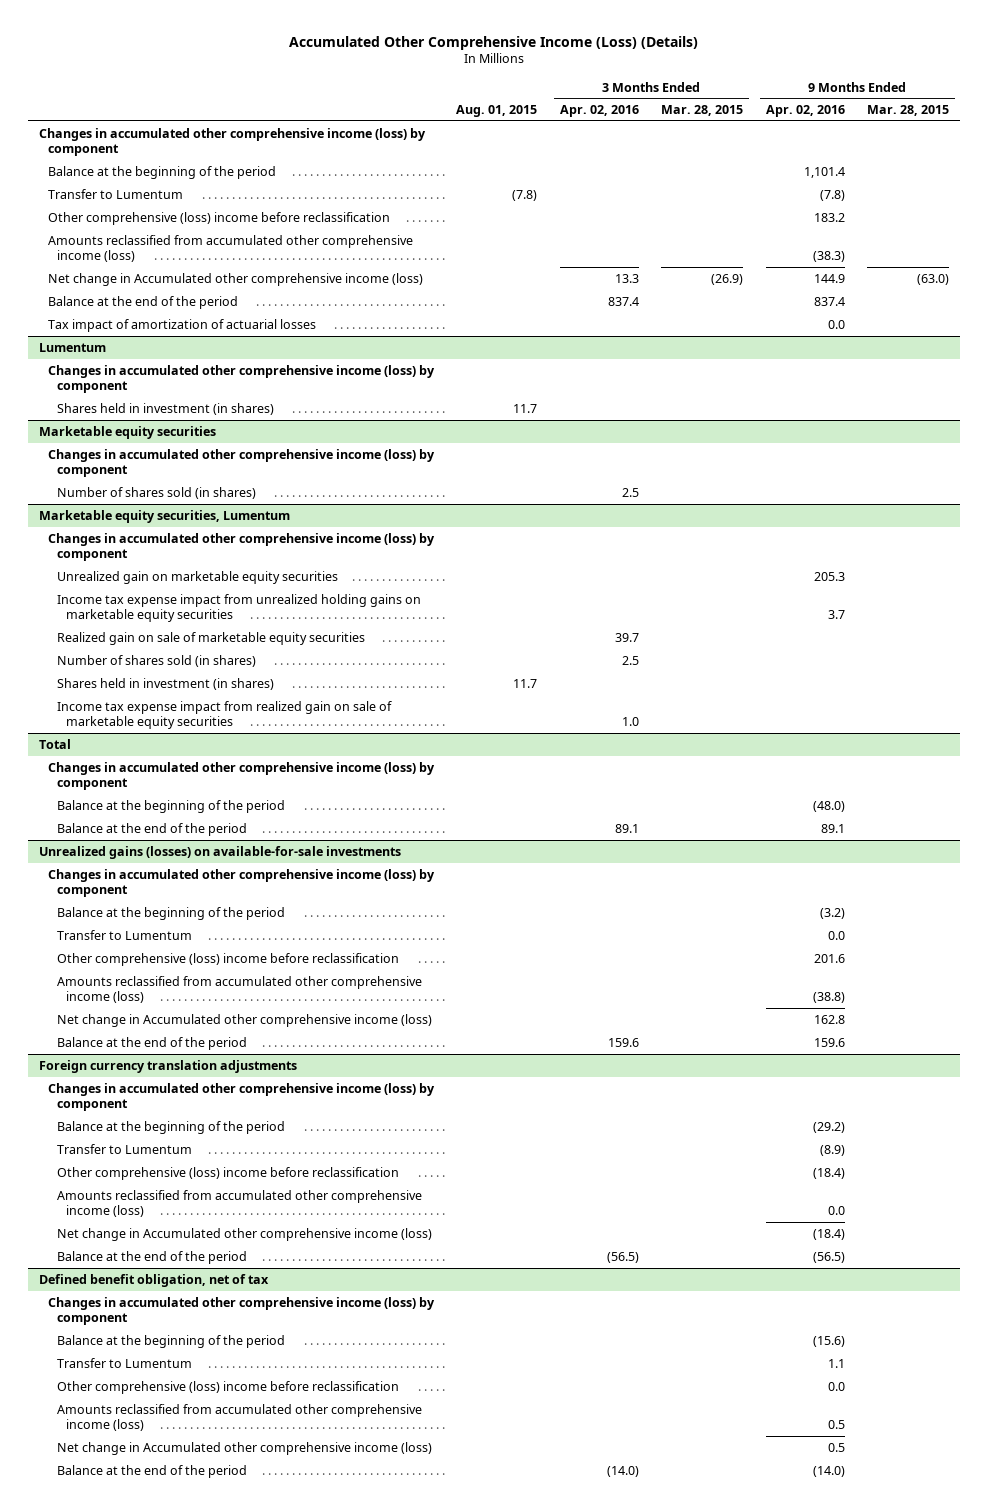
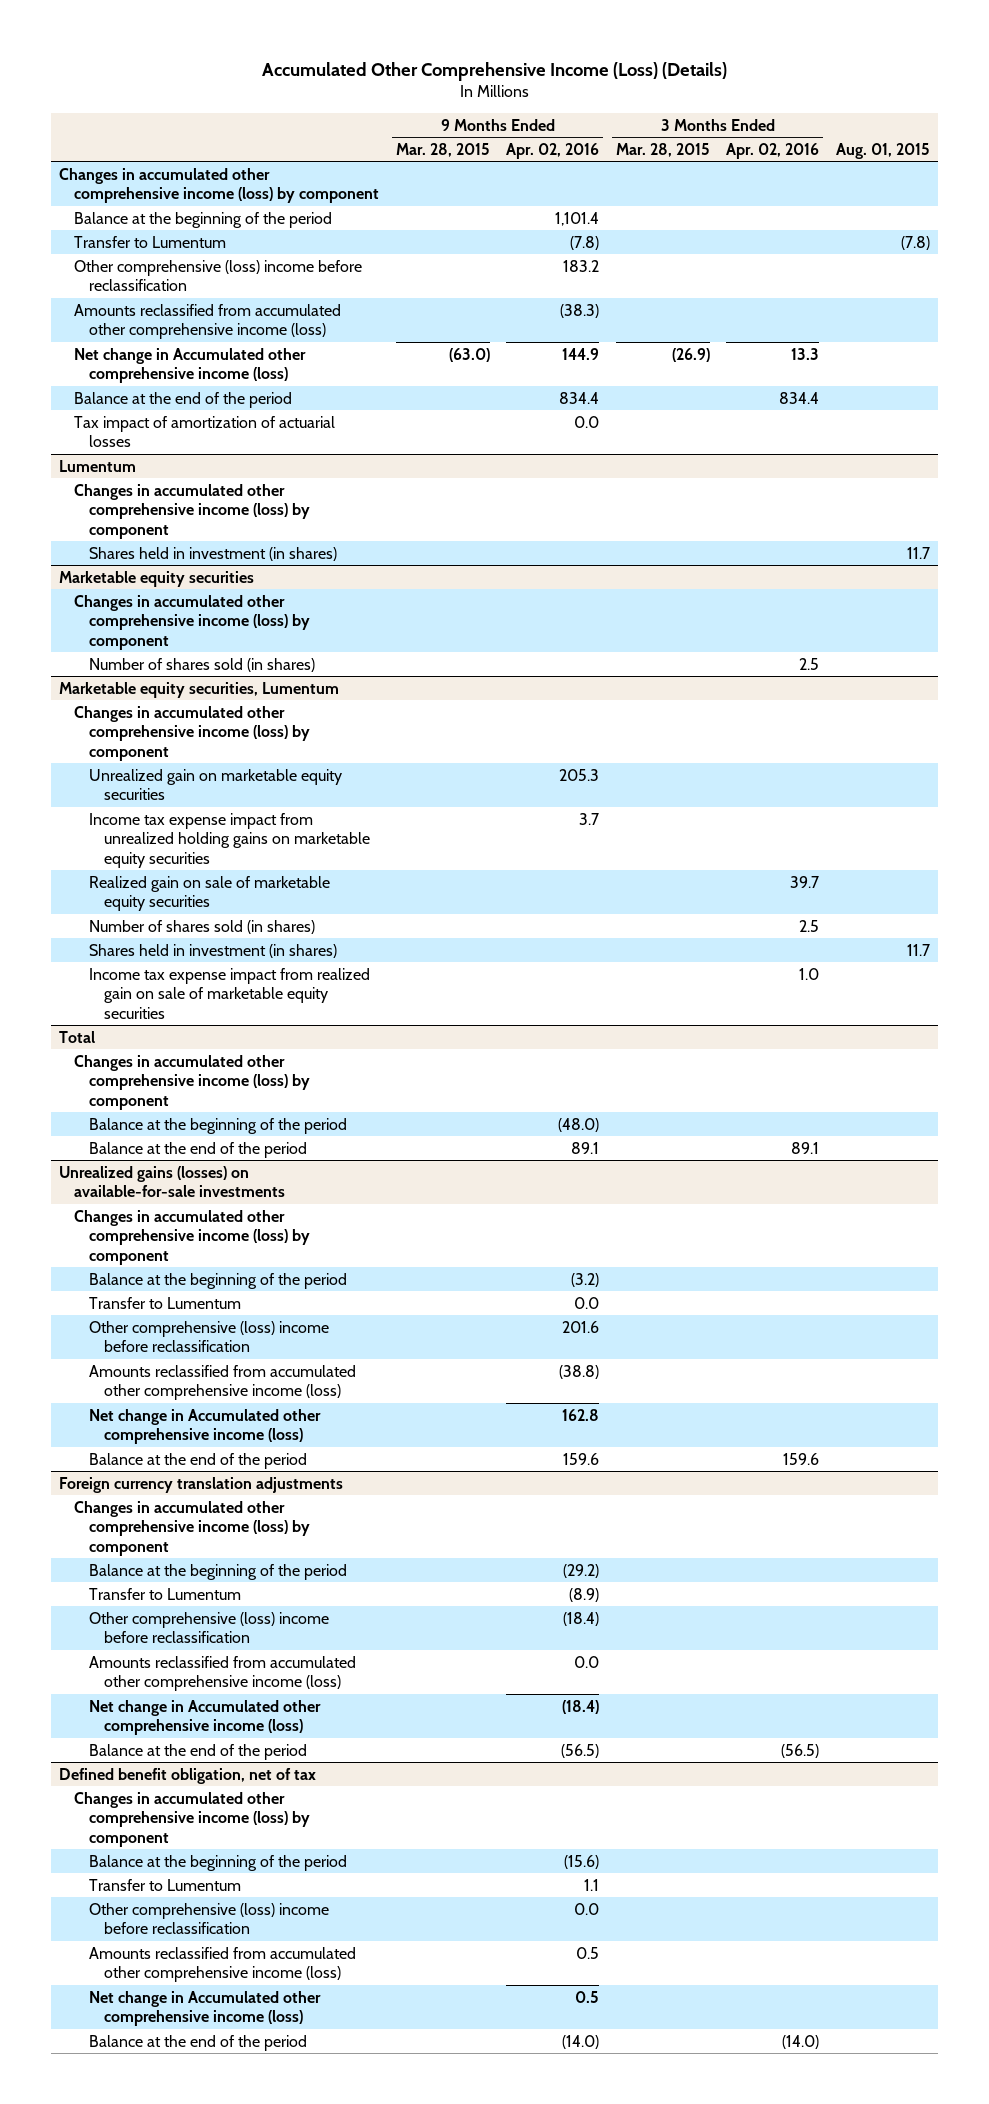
[607,296,639,306] 837.4 -> [779,391,820,404] 834.4
[813,296,845,306] 837.4 -> [559,391,600,404] 834.4

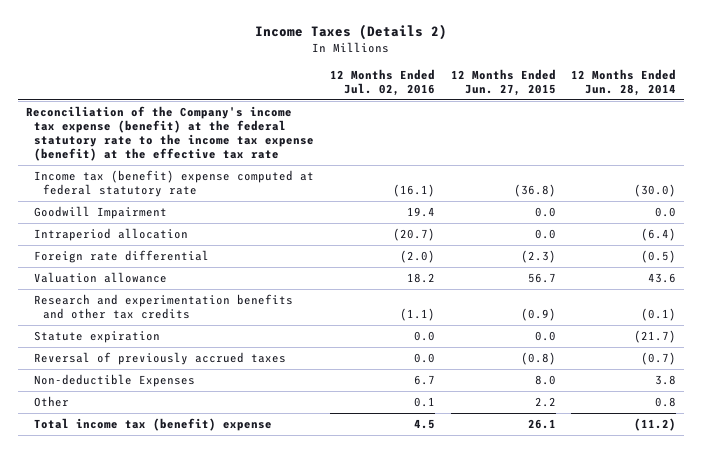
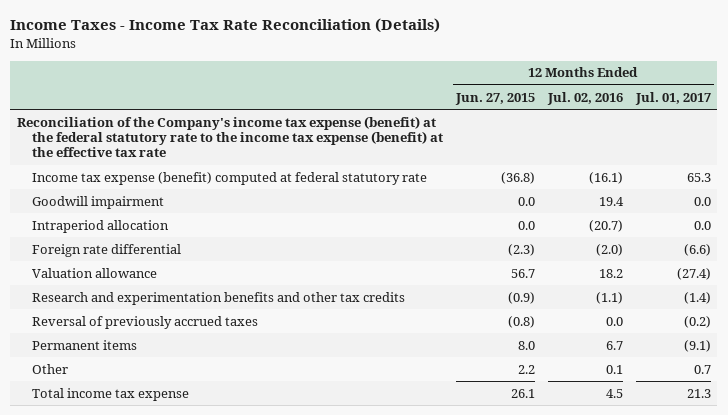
[255,24,448,41] Income Taxes (Details 2) -> [10,18,441,34] Income Taxes - Income Tax Rate Reconciliation (Details)
[571,69,677,96] 12 Months Ended Jun. 28, 2014 -> none
none -> [634,91,711,105] Jul. 01, 2017
[34,170,315,198] Income tax (benefit) expense computed at federal statutory rate -> [31,171,427,185] Income tax expense (benefit) computed at federal statutory rate
[34,206,168,220] Goodwill Impairment -> [31,195,164,209] Goodwill impairment
[34,331,161,344] Statute expiration -> none
[34,374,196,388] Non-deductible Expenses -> [31,339,137,350] Permanent items
[34,418,273,432] Total income tax (benefit) expense -> [31,387,189,401] Total income tax expense

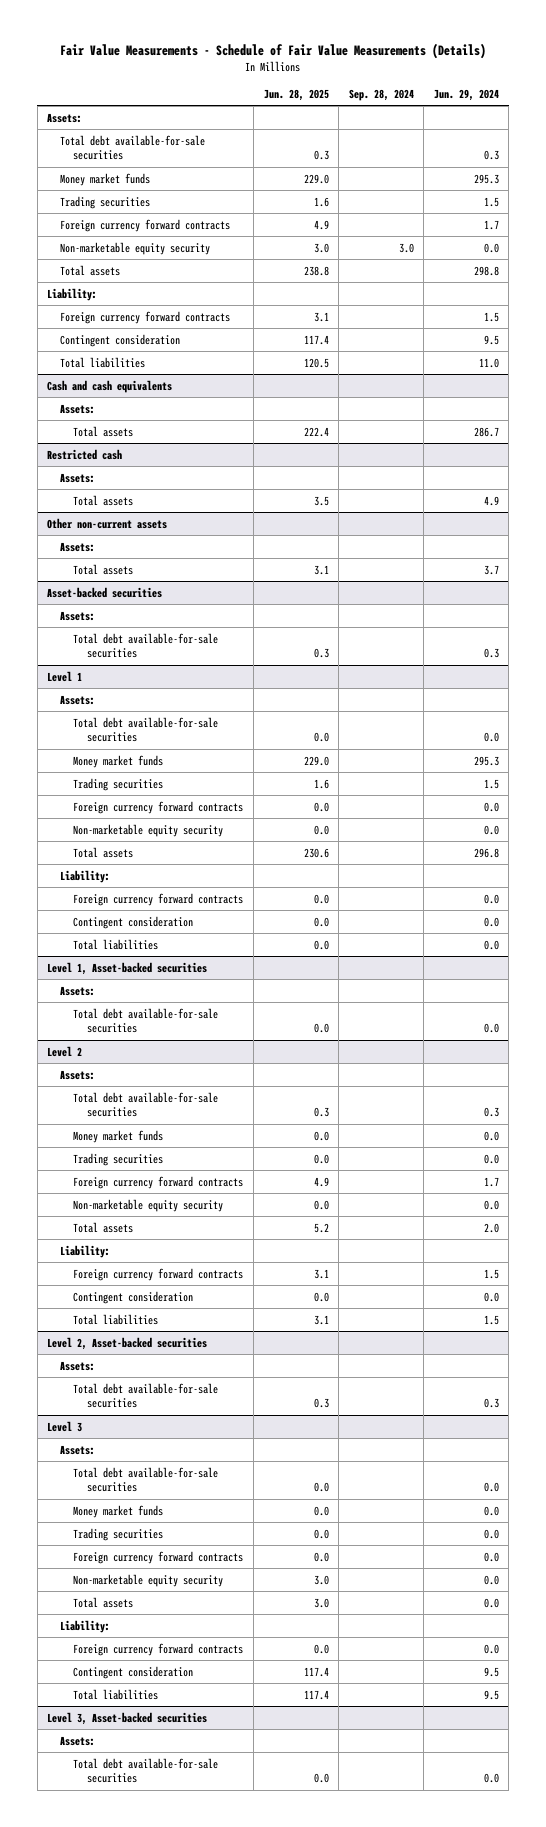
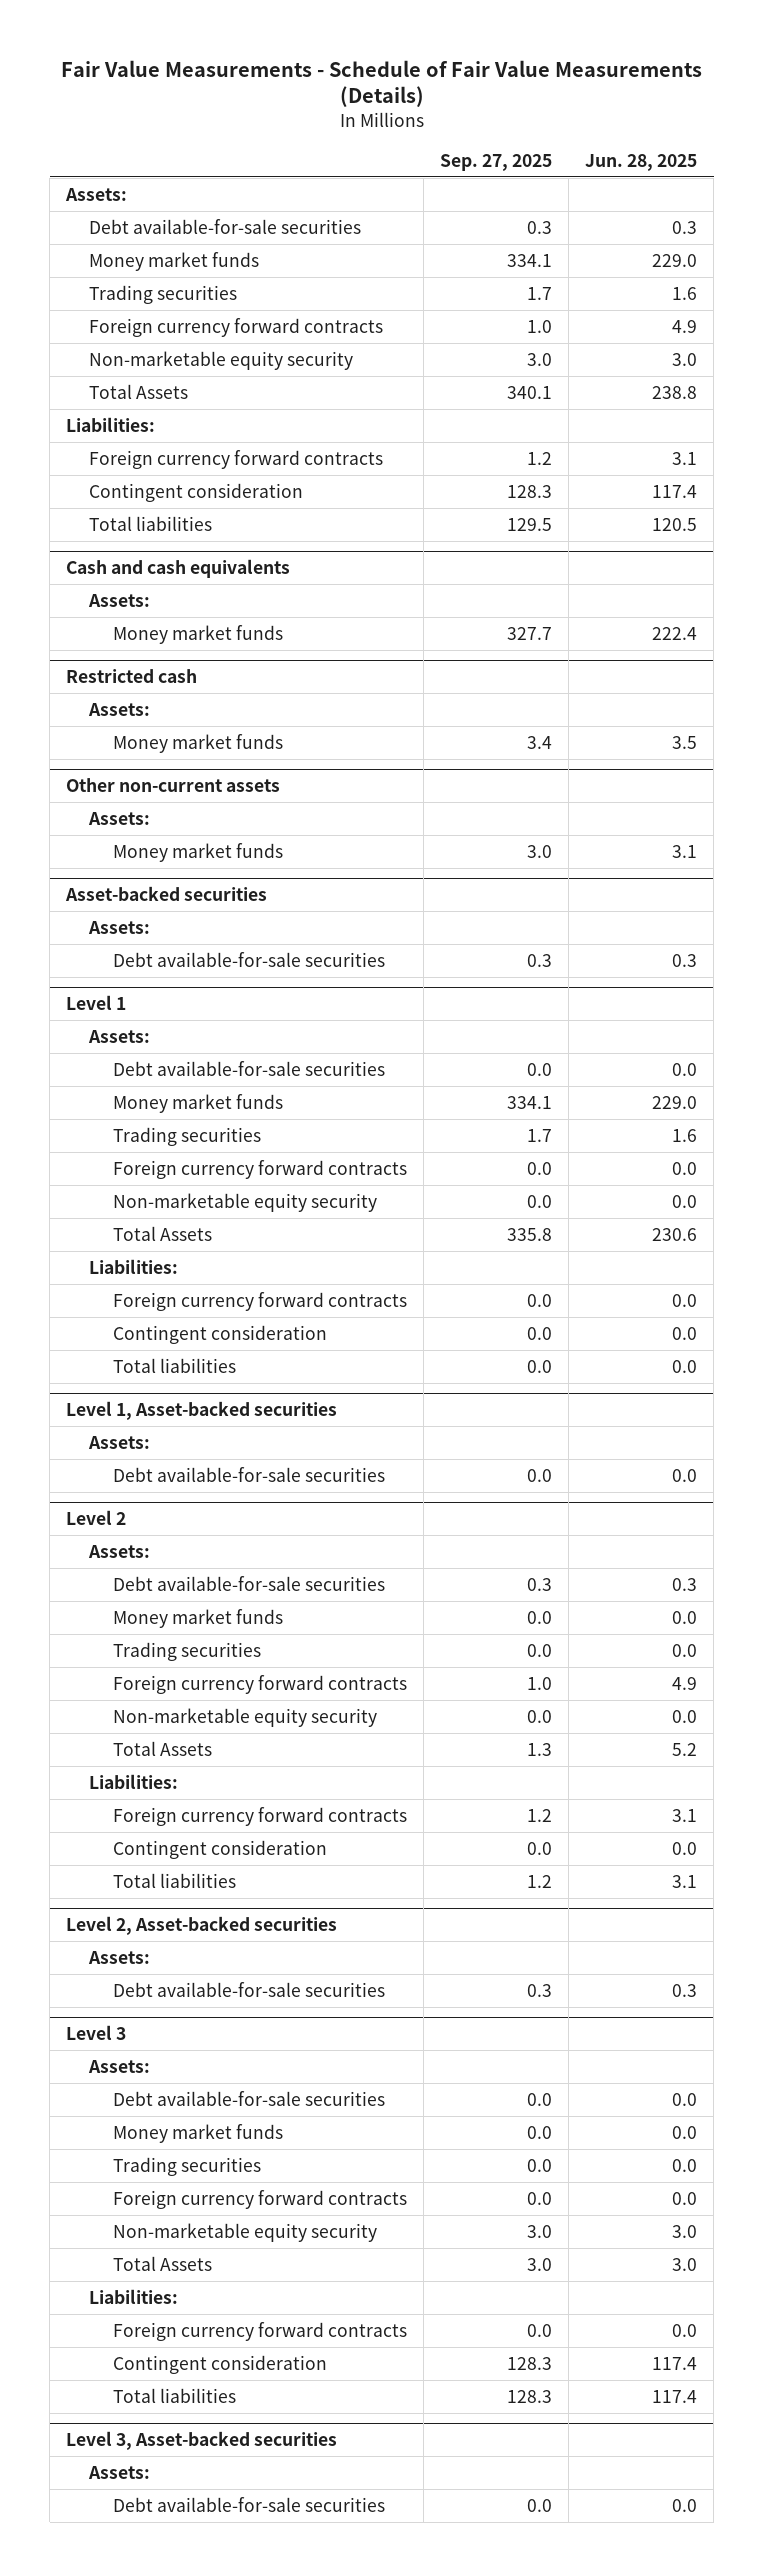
[348,88,414,101] Sep. 28, 2024 -> none
[433,88,499,101] Jun. 29, 2024 -> none
none -> [439,153,552,171] Sep. 27, 2025
[60,134,206,161] Total debt available-for-sale securities -> [89,218,362,234] Debt available-for-sale securities
[60,264,121,276] Total assets -> [89,383,189,399] Total Assets
[47,287,98,301] Liability: -> [66,416,156,432] Liabilities:
[73,425,134,437] Total assets -> [112,624,283,644] Money market funds
[73,494,134,506] Total assets -> none
none -> [112,733,283,753] Money market funds
[73,563,134,575] Total assets -> none
none -> [112,842,283,862] Money market funds
[73,632,219,659] Total debt available-for-sale securities -> [112,951,385,967] Debt available-for-sale securities
[73,716,219,743] Total debt available-for-sale securities -> [112,1060,385,1076] Debt available-for-sale securities
[73,846,134,858] Total assets -> [112,1225,212,1241] Total Assets
[60,869,111,883] Liability: -> [89,1258,179,1274] Liabilities:
[73,1007,219,1034] Total debt available-for-sale securities -> [112,1466,385,1482] Debt available-for-sale securities
[73,1091,219,1118] Total debt available-for-sale securities -> [112,1575,385,1591] Debt available-for-sale securities
[73,1221,134,1233] Total assets -> [112,1740,212,1756] Total Assets
[60,1244,111,1258] Liability: -> [89,1773,179,1789] Liabilities:
[73,1382,219,1409] Total debt available-for-sale securities -> [112,1981,385,1997] Debt available-for-sale securities
[73,1466,219,1493] Total debt available-for-sale securities -> [112,2090,385,2106] Debt available-for-sale securities
[73,1596,134,1608] Total assets -> [112,2255,212,2271] Total Assets
[60,1619,111,1633] Liability: -> [89,2288,179,2304] Liabilities:
[73,1757,219,1784] Total debt available-for-sale securities -> [112,2496,385,2512] Debt available-for-sale securities

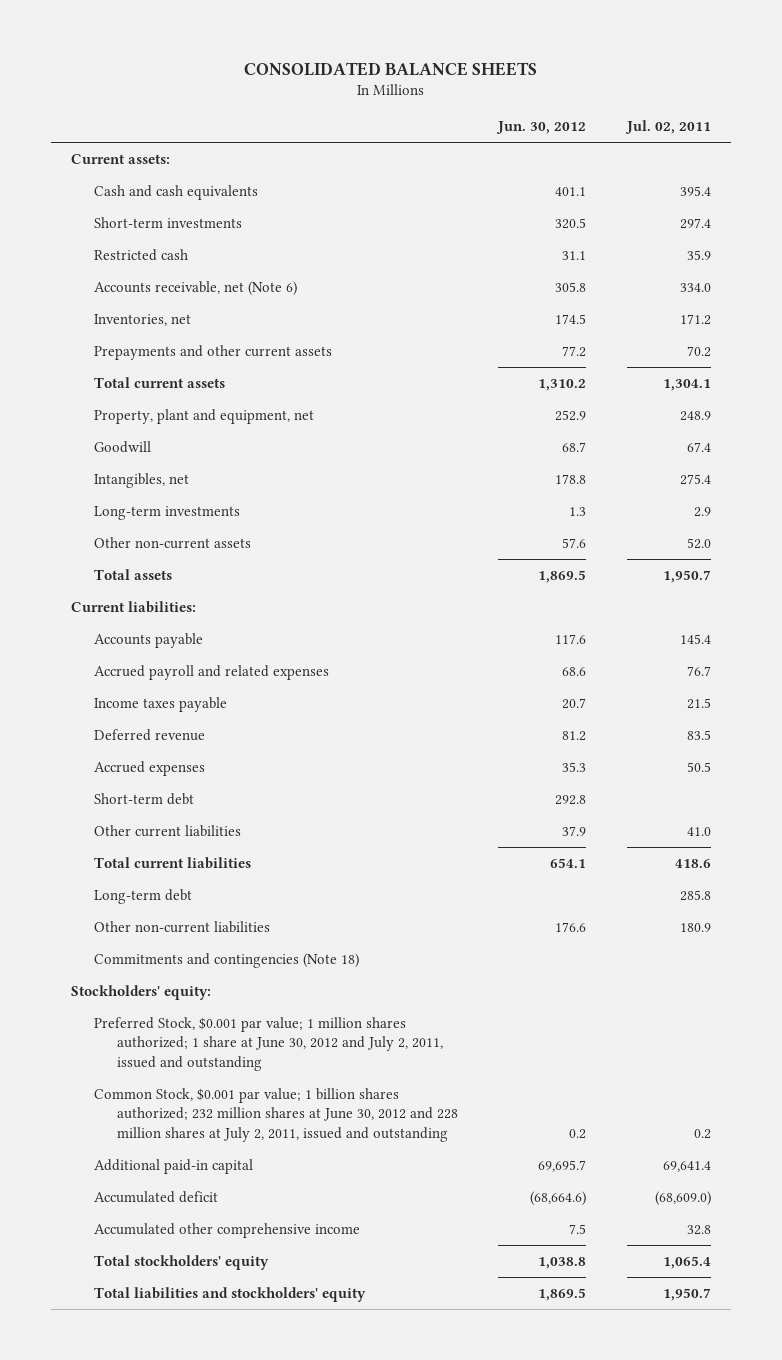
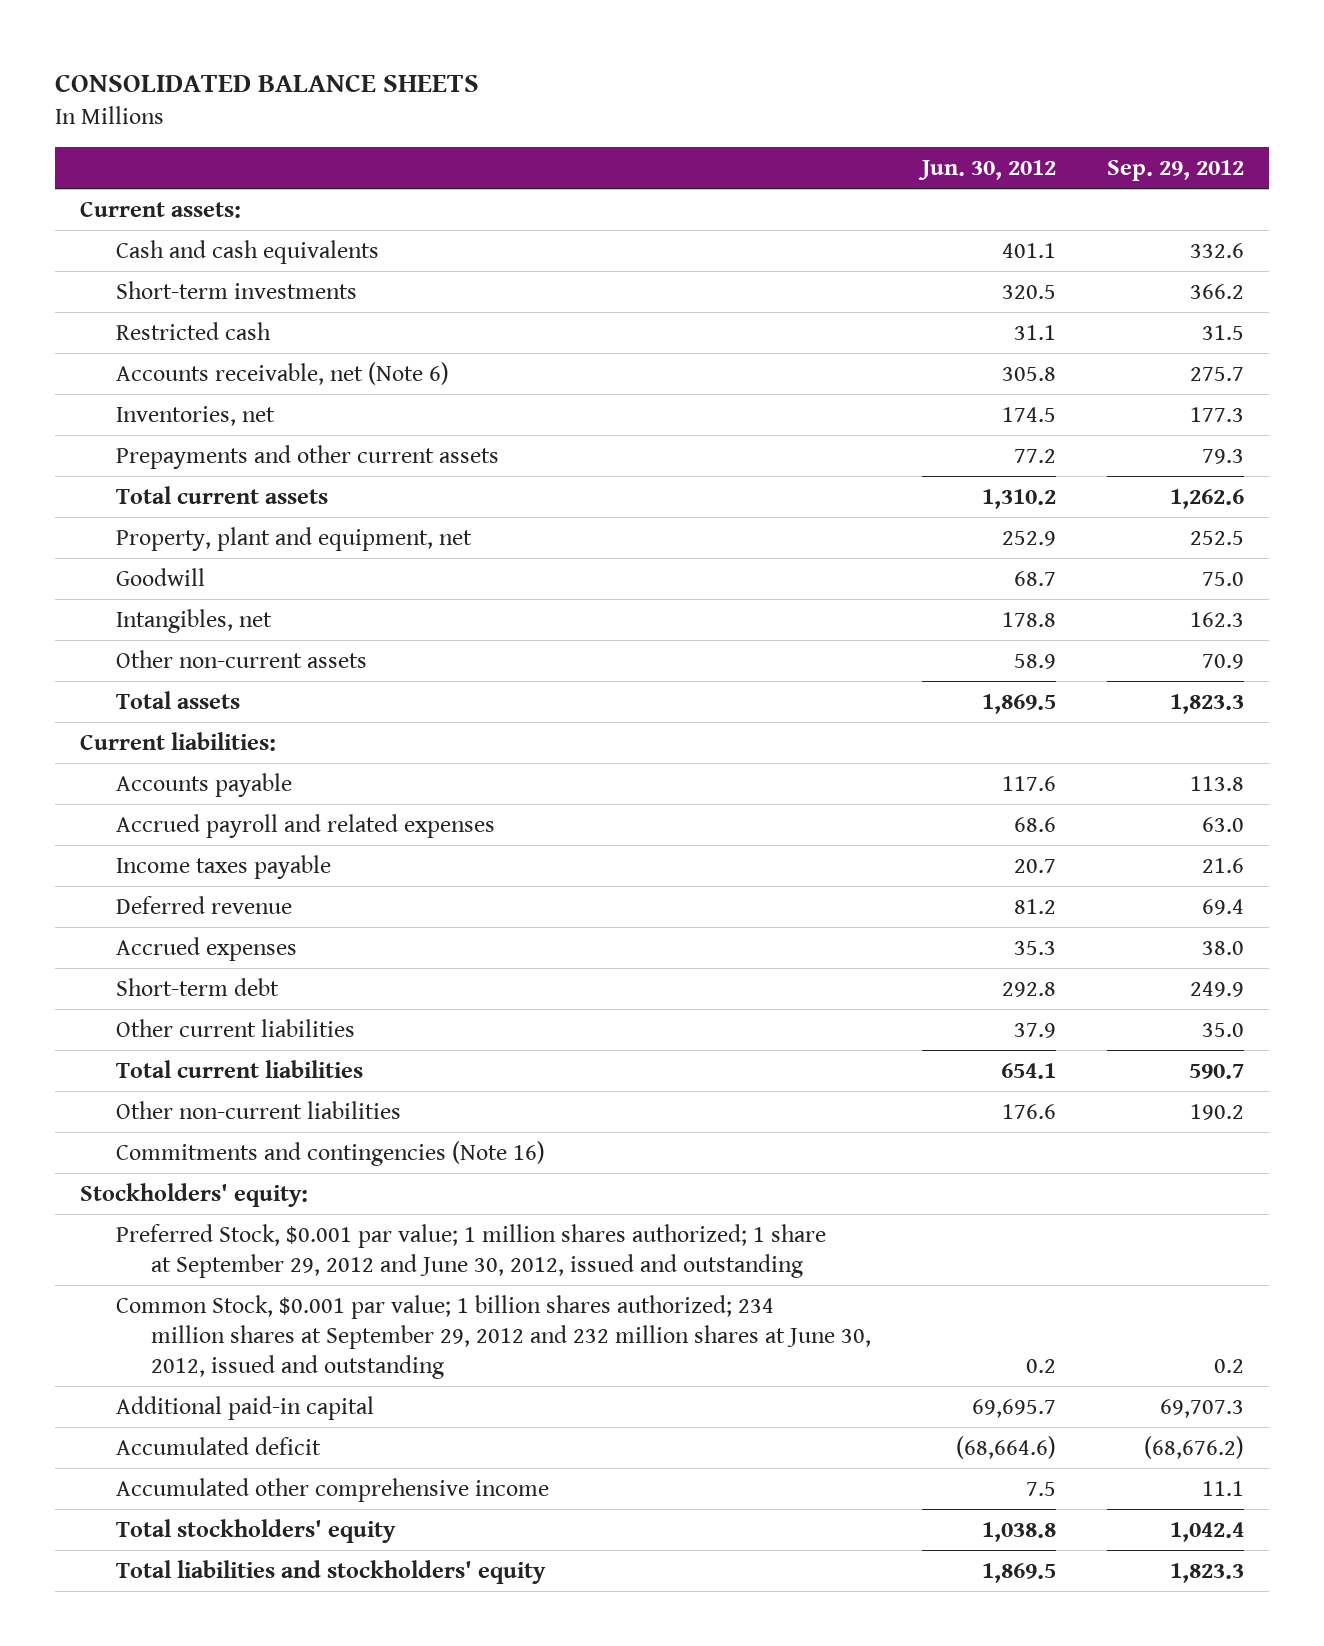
[624,120,711,135] Jul. 02, 2011 -> none
none -> [1106,160,1244,182] Sep. 29, 2012
[94,505,241,520] Long-term investments -> none
[562,537,587,548] 57.6 -> [1014,653,1057,669] 58.9
[94,888,193,904] Long-term debt -> none
[94,952,360,968] Commitments and contingencies (Note 18) -> [115,1140,545,1166] Commitments and contingencies (Note 16)
[94,1016,443,1072] Preferred Stock, $0.001 par value; 1 million shares authorized; 1 share at June 30, 2012 and July 2, 2011, issued and outstanding -> [115,1223,826,1278] Preferred Stock, $0.001 par value; 1 million shares authorized; 1 share at September 29, 2012 and June 30, 2012, issued and outstanding
[94,1087,458,1143] Common Stock, $0.001 par value; 1 billion shares authorized; 232 million shares at June 30, 2012 and 228 million shares at July 2, 2011, issued and outstanding -> [115,1294,872,1379] Common Stock, $0.001 par value; 1 billion shares authorized; 234 million shares at September 29, 2012 and 232 million shares at June 30, 2012, issued and outstanding

